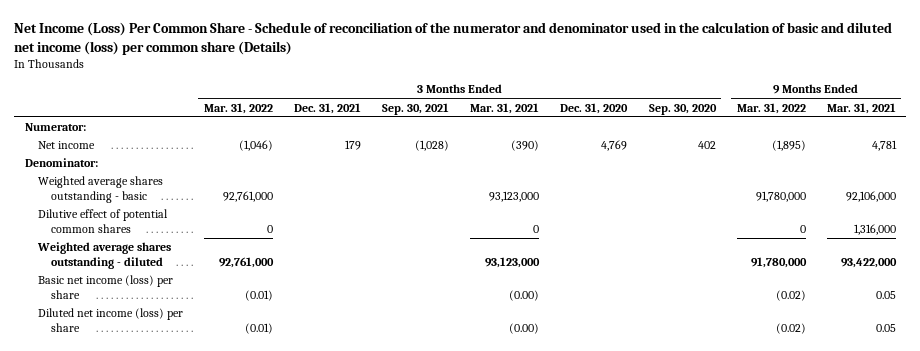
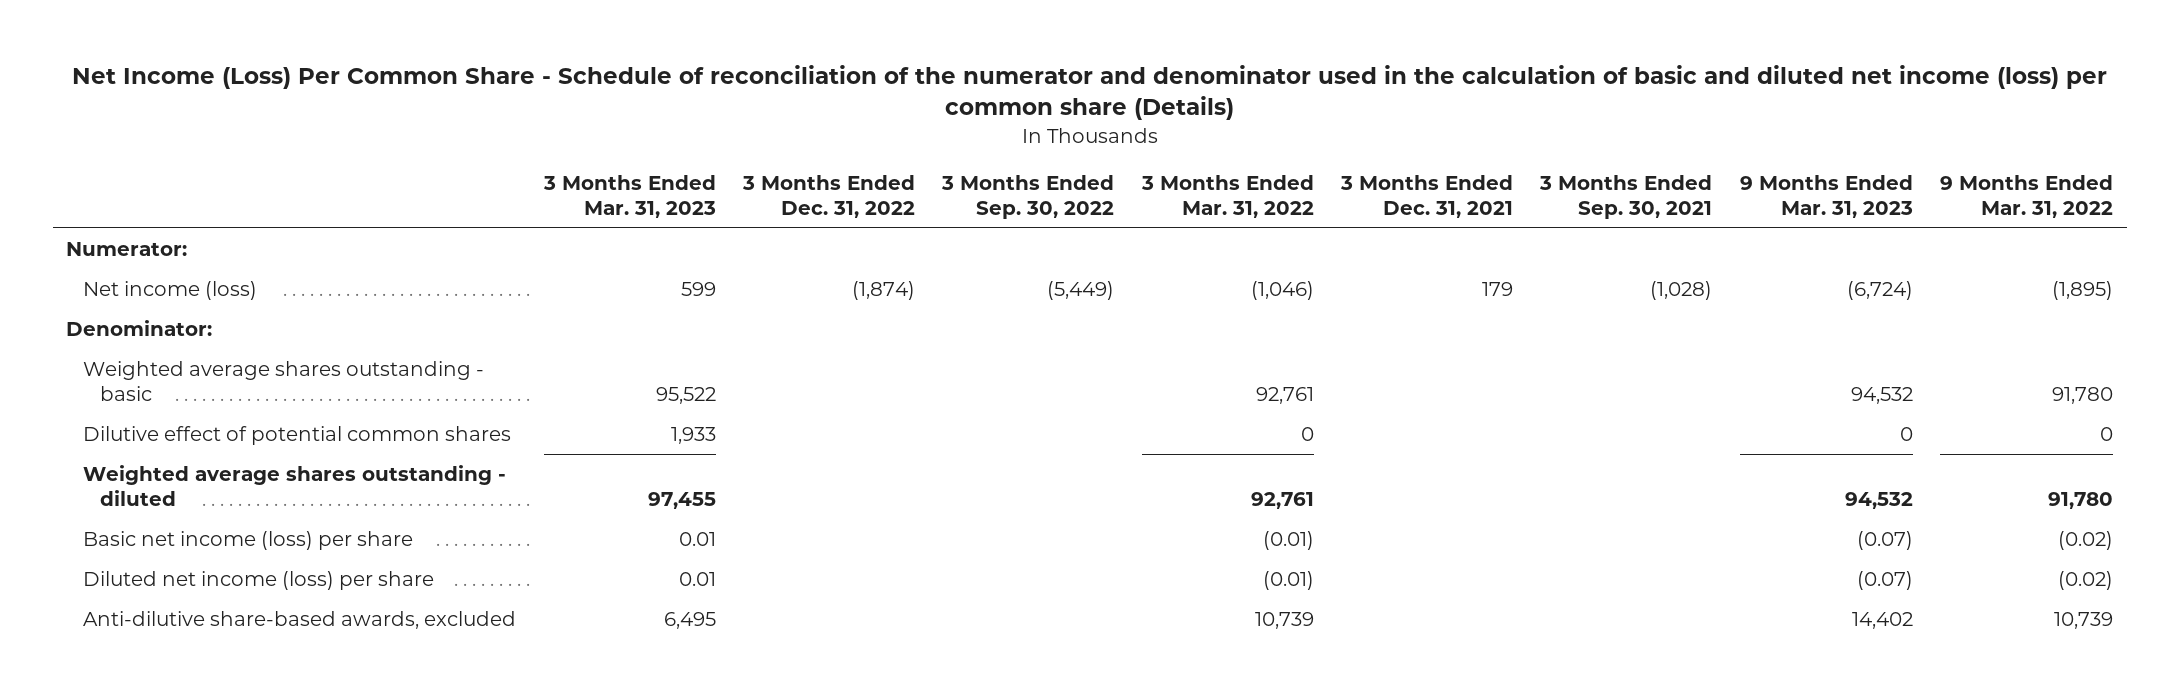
[470,102,540,114] Mar. 31, 2021 -> none
[560,102,629,114] Dec. 31, 2020 -> none
[648,103,717,115] Sep. 30, 2020 -> none
[826,102,896,114] Mar. 31, 2021 -> none
none -> [542,174,716,218] 3 Months Ended Mar. 31, 2023
none -> [741,174,915,218] 3 Months Ended Dec. 31, 2022
none -> [941,174,1115,219] 3 Months Ended Sep. 30, 2022
none -> [1739,174,1913,218] 9 Months Ended Mar. 31, 2023
[37,141,95,150] Net income -> [83,281,258,301] Net income (loss)
[222,191,273,203] 92,761,000 -> [1255,387,1314,405] 92,761
[755,191,806,203] 91,780,000 -> [2052,387,2114,405] 91,780
[218,257,274,269] 92,761,000 -> [1250,492,1314,510] 92,761
[750,257,807,269] 91,780,000 -> [2048,492,2114,510] 91,780
none -> [83,611,517,630] Anti-dilutive share-based awards, excluded

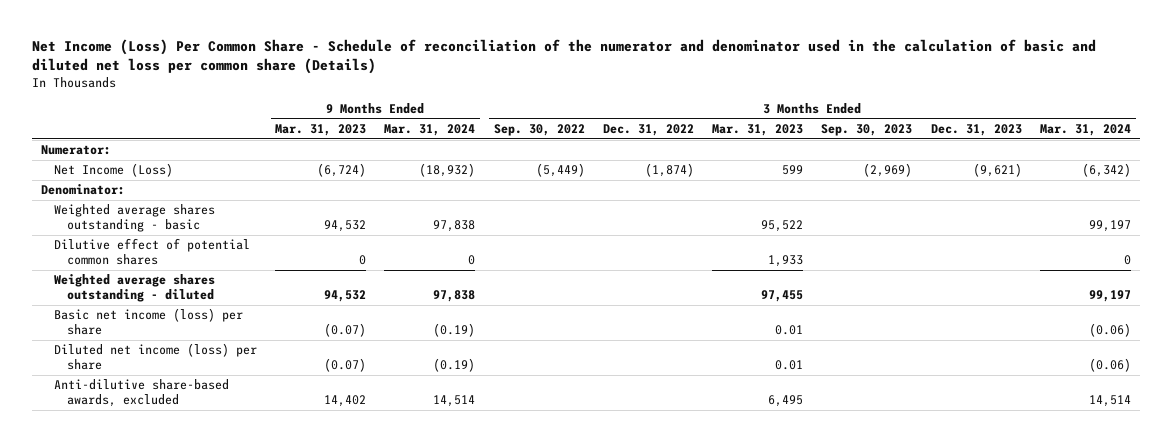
[71,64,2107,121] Net Income (Loss) Per Common Share - Schedule of reconciliation of the numerator and denominator used in the calculation of basic and diluted net income (loss) per common share (Details) -> [31,39,1096,75] Net Income (Loss) Per Common Share - Schedule of reconciliation of the numerator and denominator used in the calculation of basic and diluted net loss per common share (Details)
[1140,174,1314,218] 3 Months Ended Mar. 31, 2022 -> none
[1340,174,1514,218] 3 Months Ended Dec. 31, 2021 -> none
[1539,174,1713,219] 3 Months Ended Sep. 30, 2021 -> none
[1940,174,2114,218] 9 Months Ended Mar. 31, 2022 -> none
none -> [384,124,476,137] Mar. 31, 2024
none -> [821,124,913,137] Sep. 30, 2023
none -> [930,124,1022,137] Dec. 31, 2023
none -> [1040,124,1132,137] Mar. 31, 2024
[83,281,258,301] Net income (loss) -> [53,163,173,178] Net Income (Loss)

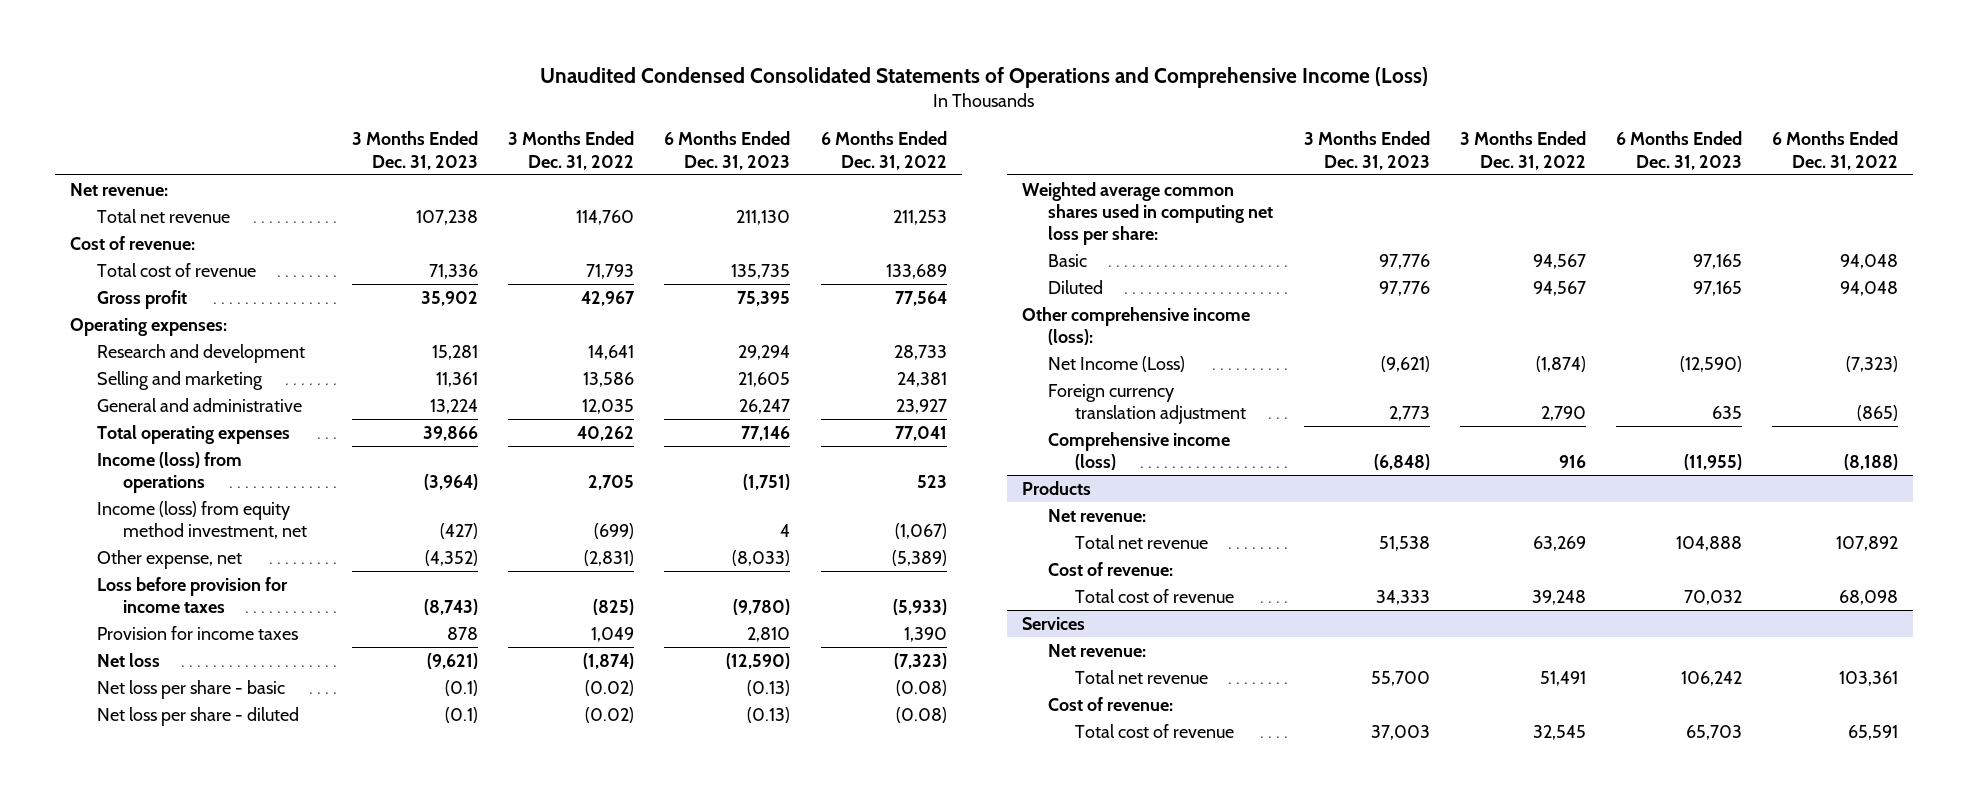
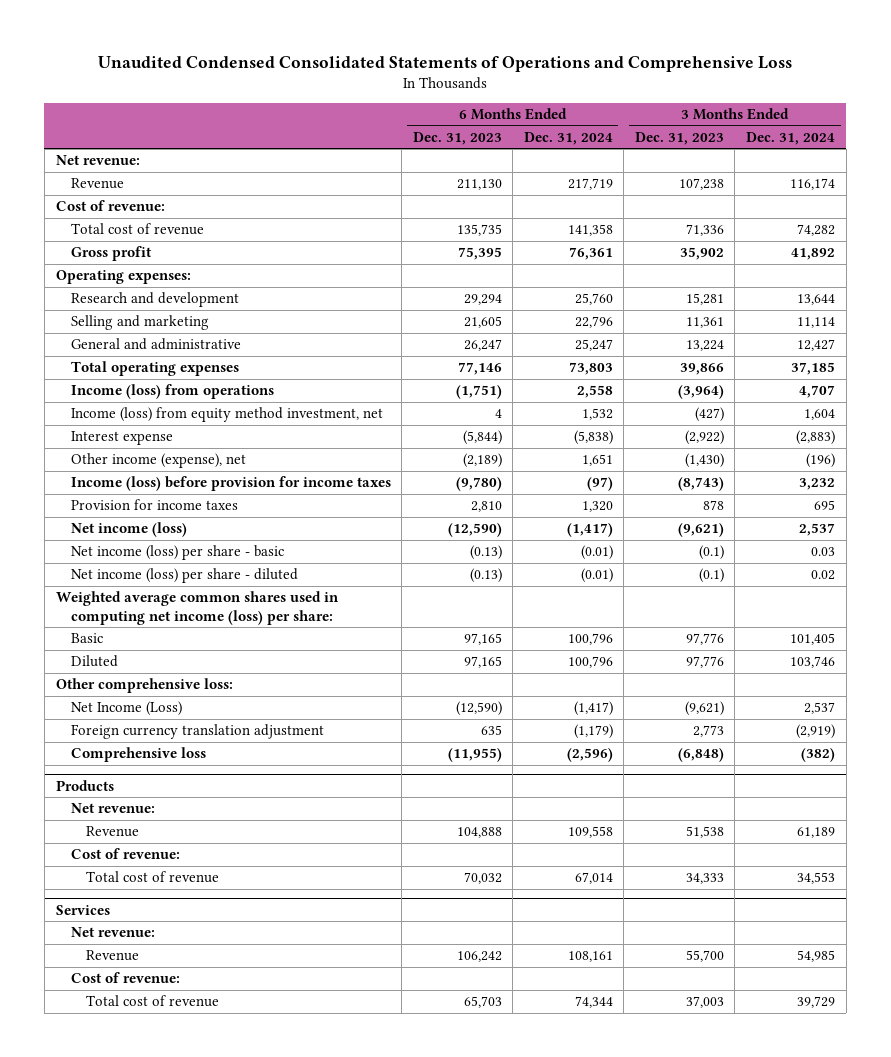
[540,67,1429,89] Unaudited Condensed Consolidated Statements of Operations and Comprehensive Income (Loss) -> [98,55,793,72] Unaudited Condensed Consolidated Statements of Operations and Comprehensive Loss
[508,131,635,170] 3 Months Ended Dec. 31, 2022 -> none
[820,131,947,170] 6 Months Ended Dec. 31, 2022 -> none
none -> [523,131,613,145] Dec. 31, 2024
none -> [746,131,836,145] Dec. 31, 2024
[96,208,230,223] Total net revenue -> [70,178,124,190] Revenue
none -> [70,431,173,446] Interest expense
[96,549,242,569] Other expense, net -> [70,453,246,469] Other income (expense), net
[424,549,478,566] (4,352) -> [684,453,724,469] (1,430)
[732,549,791,566] (8,033) -> [462,453,502,469] (2,189)
[96,576,288,614] Loss before provision for income taxes -> [70,476,391,492] Income (loss) before provision for income taxes
[96,652,160,667] Net loss -> [70,522,187,538] Net income (loss)
[96,679,285,699] Net loss per share - basic -> [70,545,284,561] Net income (loss) per share - basic
[96,706,299,726] Net loss per share - diluted -> [70,568,298,584] Net income (loss) per share - diluted
[1021,181,1274,246] Weighted average common shares used in computing net loss per share: -> [55,591,339,625] Weighted average common shares used in computing net income (loss) per share:
[1021,306,1250,346] Other comprehensive income (loss): -> [55,678,233,694] Other comprehensive loss:
[1048,431,1231,471] Comprehensive income (loss) -> [70,747,206,763] Comprehensive loss
[1074,534,1208,549] Total net revenue -> [85,826,139,838] Revenue
[1074,669,1208,684] Total net revenue -> [85,950,139,962] Revenue

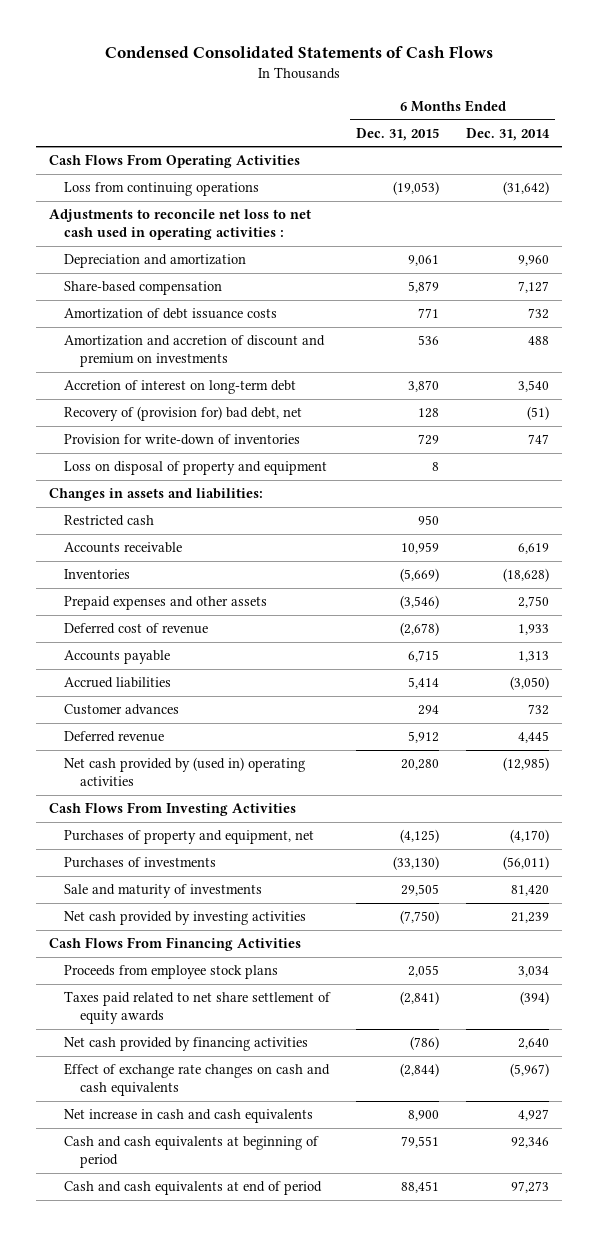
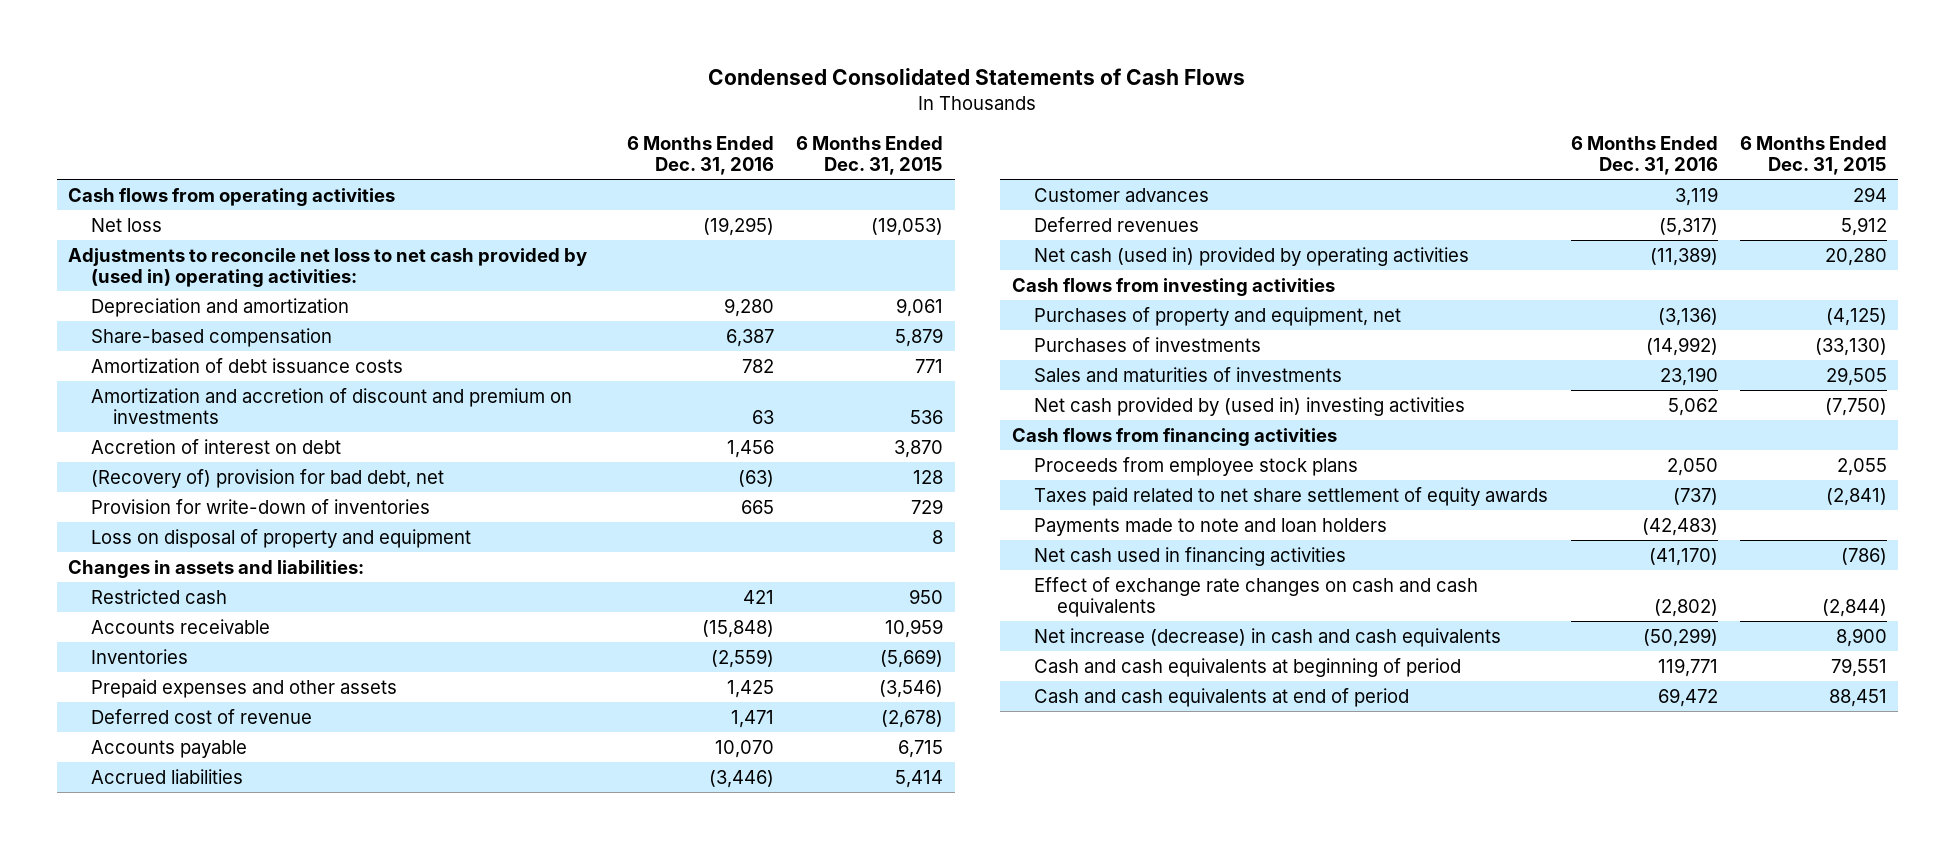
[465,127,550,141] Dec. 31, 2014 -> none
none -> [626,135,774,176] 6 Months Ended Dec. 31, 2016
[48,154,300,169] Cash Flows From Operating Activities -> [67,187,395,206] Cash flows from operating activities
[64,182,260,197] Loss from continuing operations -> [90,217,162,232] Net loss
[48,209,311,241] Adjustments to reconcile net loss to net cash used in operating activities : -> [67,247,587,288] Adjustments to reconcile net loss to net cash provided by (used in) operating activities:
[64,380,297,395] Accretion of interest on long-term debt -> [90,438,341,454] Accretion of interest on debt
[64,406,303,422] Recovery of (provision for) bad debt, net -> [90,468,444,488] (Recovery of) provision for bad debt, net
[64,731,165,743] Deferred revenue -> [1034,216,1200,232] Deferred revenues
[64,757,306,787] Net cash provided by (used in) operating activities -> [1034,246,1470,266] Net cash (used in) provided by operating activities
[48,802,296,817] Cash Flows From Investing Activities -> [1011,277,1335,296] Cash flows from investing activities
[64,884,263,899] Sale and maturity of investments -> [1034,366,1343,382] Sales and maturities of investments
[64,911,307,926] Net cash provided by investing activities -> [1034,396,1466,416] Net cash provided by (used in) investing activities
[48,937,301,952] Cash Flows From Financing Activities -> [1011,427,1337,446] Cash flows from financing activities
none -> [1034,517,1388,536] Payments made to note and loan holders
[64,1037,309,1052] Net cash provided by financing activities -> [1034,546,1347,566] Net cash used in financing activities
[64,1109,314,1124] Net increase in cash and cash equivalents -> [1034,627,1502,647] Net increase (decrease) in cash and cash equivalents

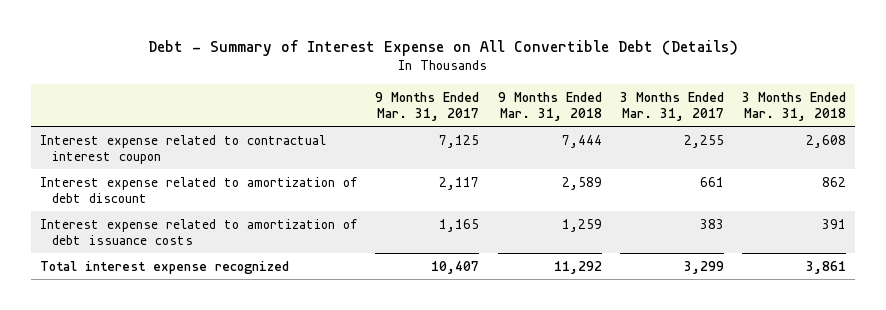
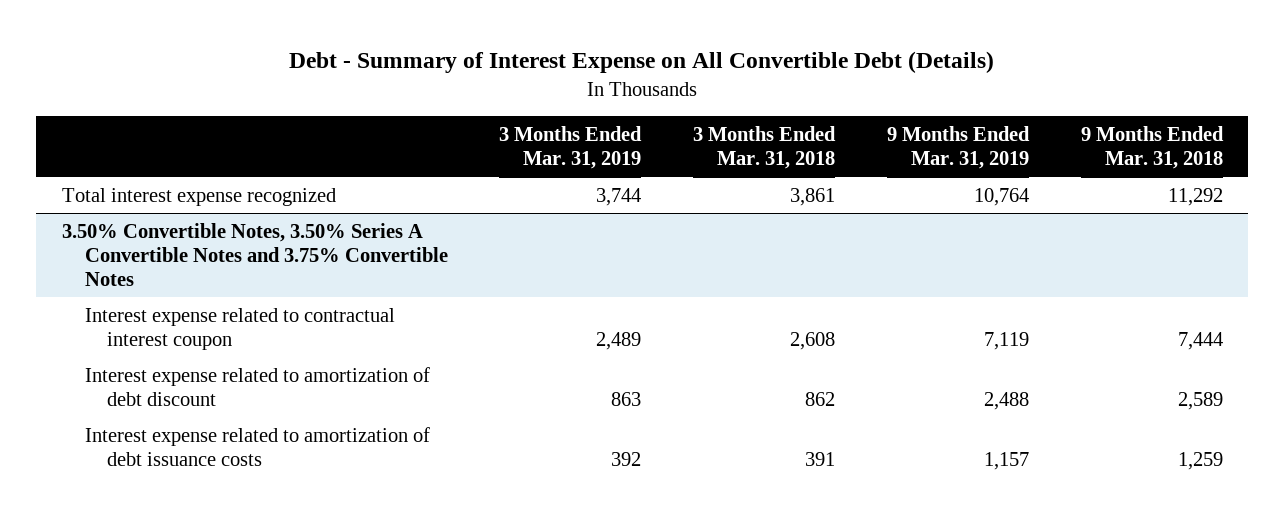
[375,91,480,121] 9 Months Ended Mar. 31, 2017 -> none
[619,91,724,121] 3 Months Ended Mar. 31, 2017 -> none
none -> [499,125,643,169] 3 Months Ended Mar. 31, 2019
none -> [886,125,1030,169] 9 Months Ended Mar. 31, 2019
[40,260,290,274] Total interest expense recognized -> [62,187,337,206] Total interest expense recognized
none -> [62,222,448,286] 3.50% Convertible Notes, 3.50% Series A Convertible Notes and 3.75% Convertible Notes

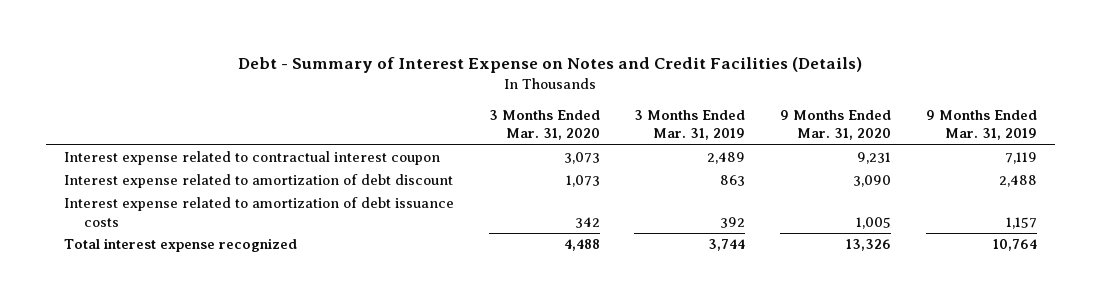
[289,51,995,74] Debt - Summary of Interest Expense on All Convertible Debt (Details) -> [238,57,863,74] Debt - Summary of Interest Expense on Notes and Credit Facilities (Details)
[693,125,837,169] 3 Months Ended Mar. 31, 2018 -> none
[1080,125,1224,169] 9 Months Ended Mar. 31, 2018 -> none
none -> [488,109,600,141] 3 Months Ended Mar. 31, 2020
none -> [780,109,892,141] 9 Months Ended Mar. 31, 2020
[62,222,448,286] 3.50% Convertible Notes, 3.50% Series A Convertible Notes and 3.75% Convertible Notes -> none
[62,187,337,206] Total interest expense recognized -> [63,238,297,253] Total interest expense recognized

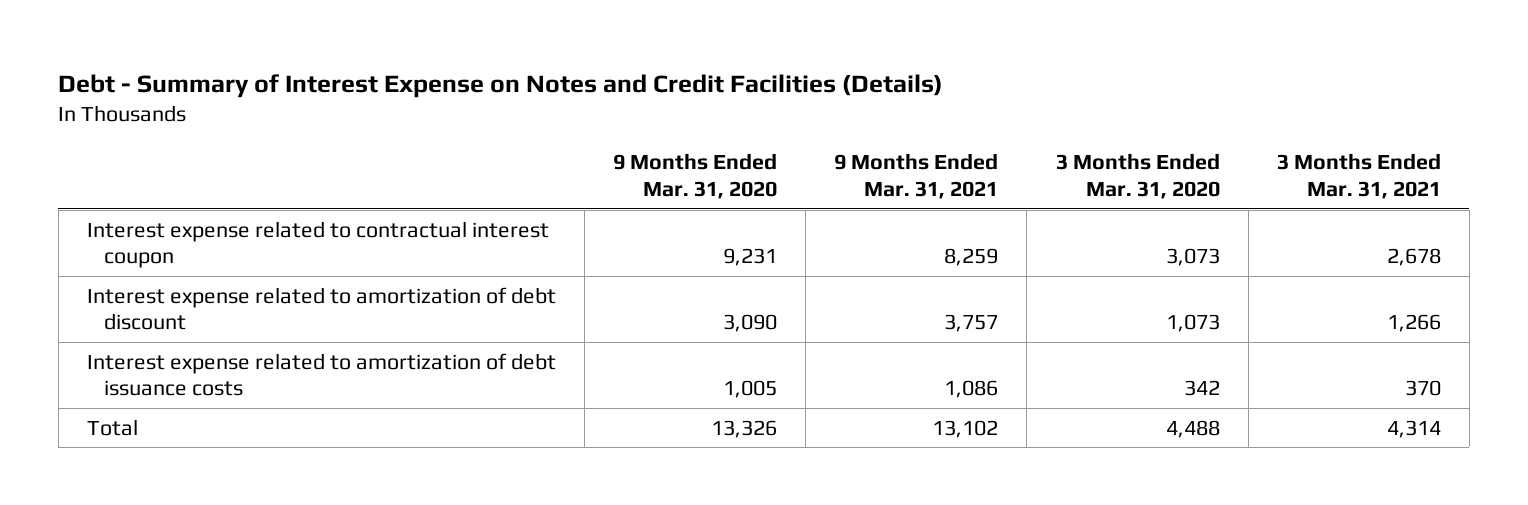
[634,109,746,141] 3 Months Ended Mar. 31, 2019 -> none
[926,109,1038,141] 9 Months Ended Mar. 31, 2019 -> none
none -> [834,153,999,200] 9 Months Ended Mar. 31, 2021
none -> [1276,153,1441,200] 3 Months Ended Mar. 31, 2021
[63,238,297,253] Total interest expense recognized -> [86,418,138,436] Total

